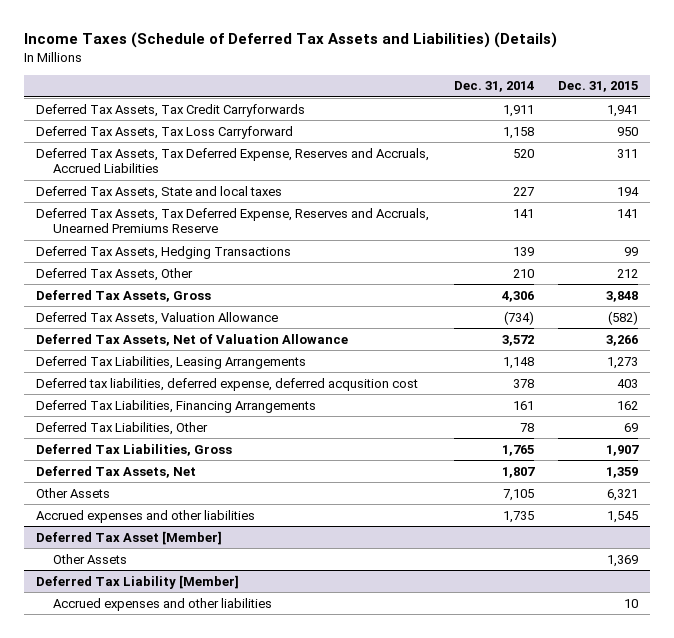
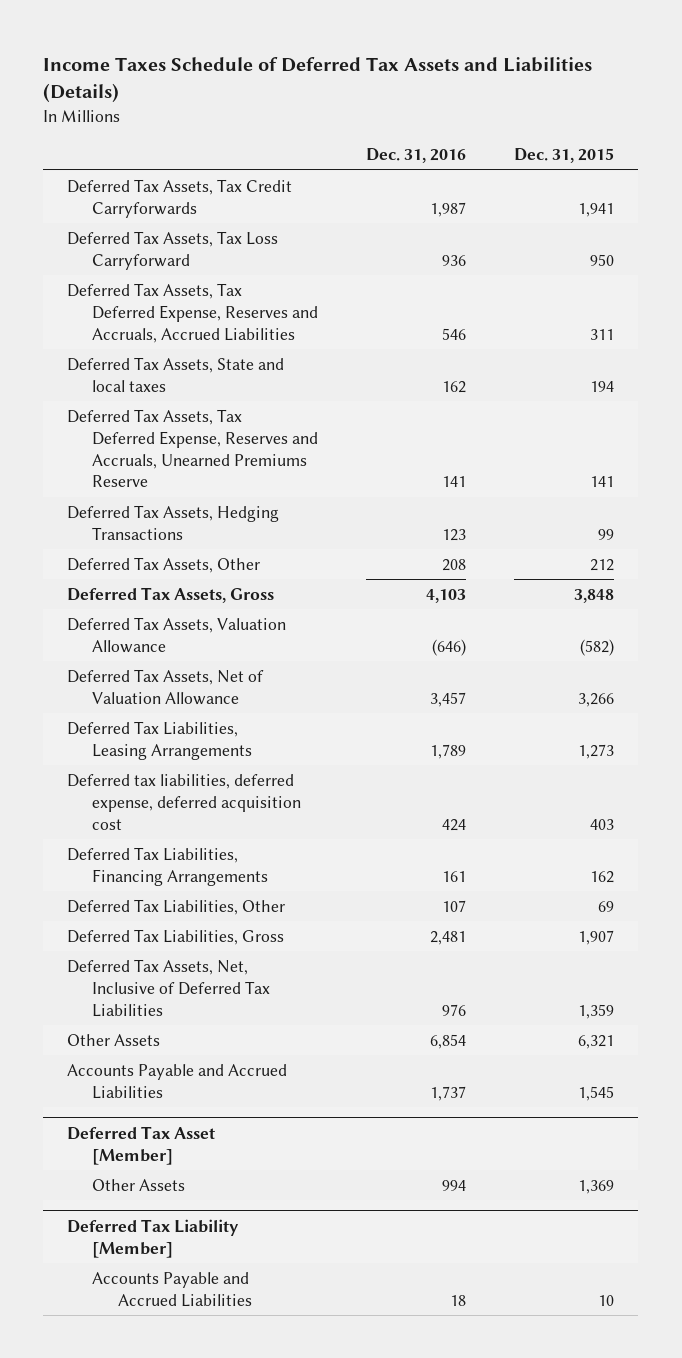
[23,31,557,48] Income Taxes (Schedule of Deferred Tax Assets and Liabilities) (Details) -> [43,56,593,104] Income Taxes Schedule of Deferred Tax Assets and Liabilities (Details)
[453,81,534,93] Dec. 31, 2014 -> none
none -> [366,148,467,164] Dec. 31, 2016
[36,377,419,391] Deferred tax liabilities, deferred expense, deferred acqusition cost -> [67,773,302,830] Deferred tax liabilities, deferred expense, deferred acquisition cost
[36,465,197,478] Deferred Tax Assets, Net -> [67,958,271,1017] Deferred Tax Assets, Net, Inclusive of Deferred Tax Liabilities
[36,509,256,523] Accrued expenses and other liabilities -> [67,1063,288,1099] Accounts Payable and Accrued Liabilities
[52,597,272,611] Accrued expenses and other liabilities -> [92,1271,252,1307] Accounts Payable and Accrued Liabilities

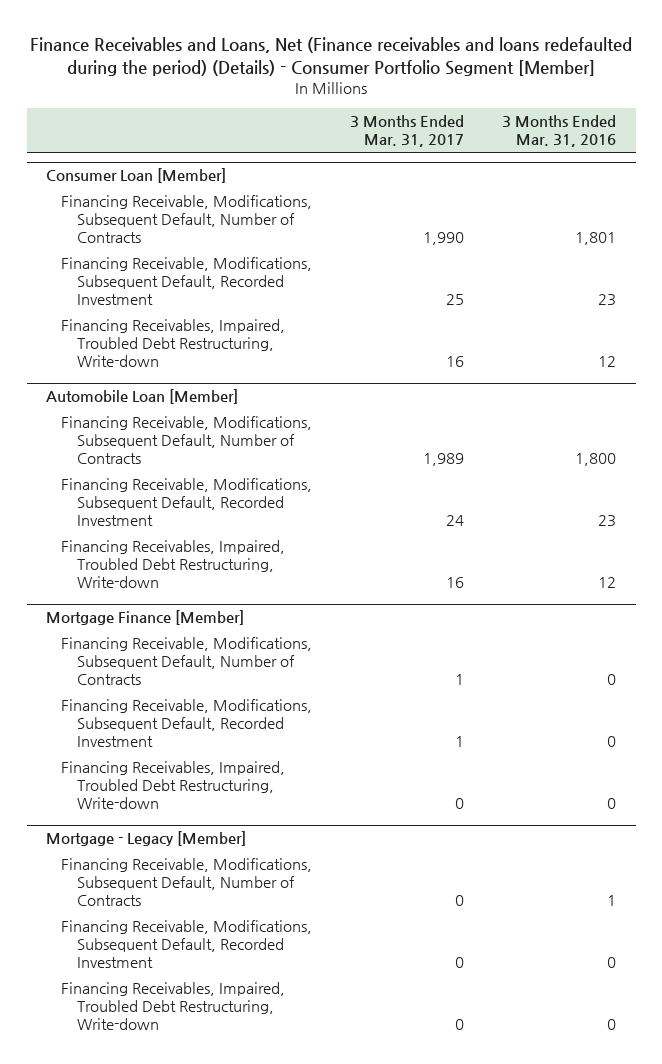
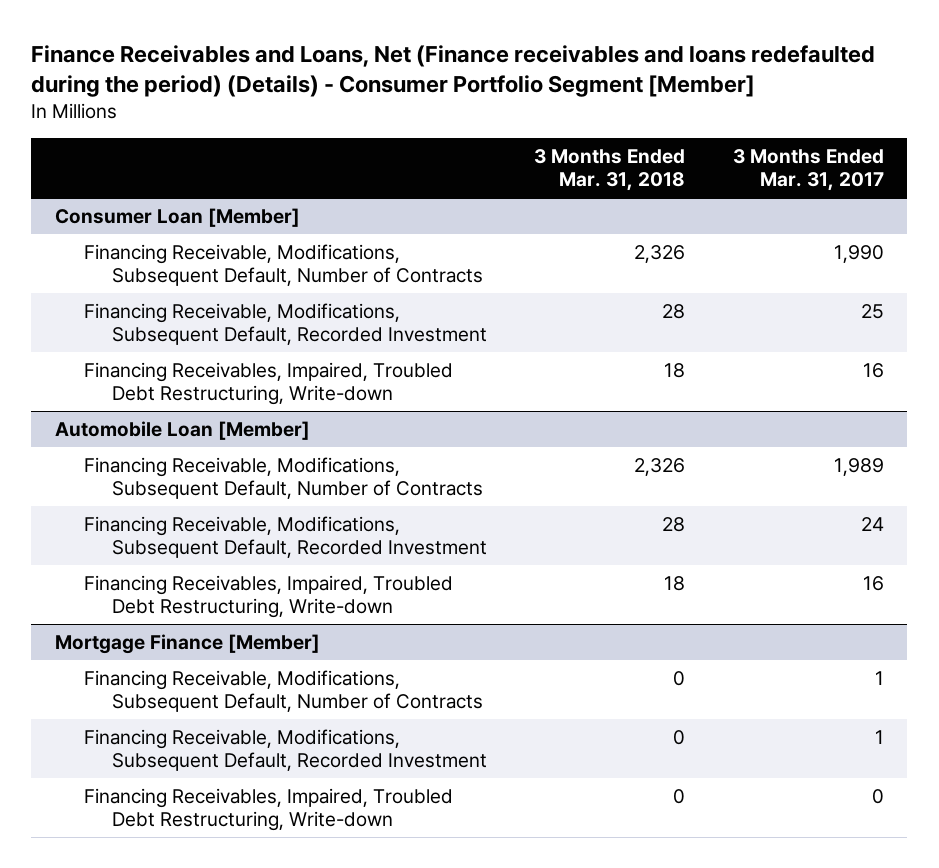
[502,115,617,148] 3 Months Ended Mar. 31, 2016 -> none
none -> [534,148,686,191] 3 Months Ended Mar. 31, 2018
[45,831,246,847] Mortgage - Legacy [Member] -> none
[61,858,313,907] Financing Receivable, Modifications, Subsequent Default, Number of Contracts -> none
[61,920,313,969] Financing Receivable, Modifications, Subsequent Default, Recorded Investment -> none
[61,982,286,1031] Financing Receivables, Impaired, Troubled Debt Restructuring, Write-down -> none

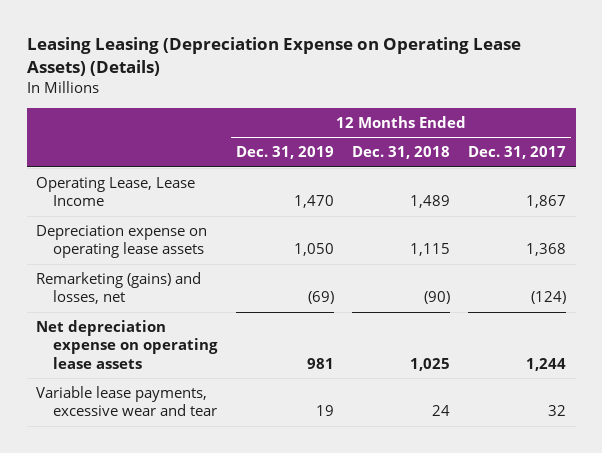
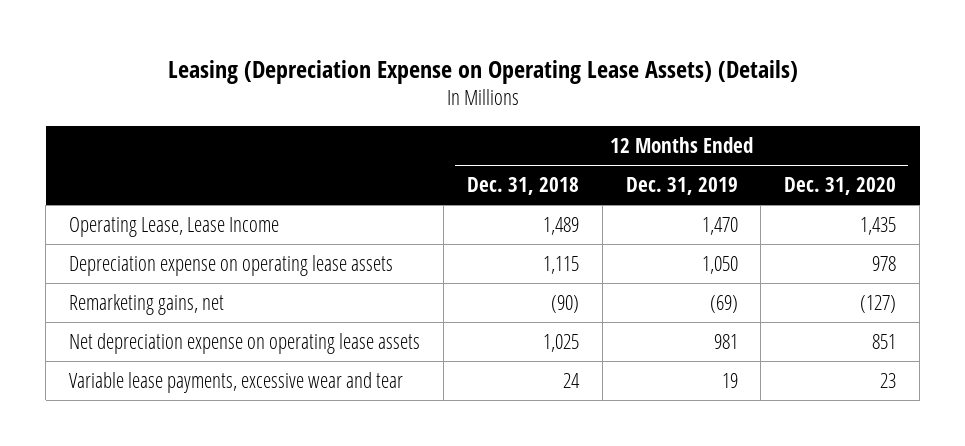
[26,37,521,77] Leasing Leasing (Depreciation Expense on Operating Lease Assets) (Details) -> [167,59,798,84] Leasing (Depreciation Expense on Operating Lease Assets) (Details)
[468,146,567,160] Dec. 31, 2017 -> none
none -> [784,177,897,196] Dec. 31, 2020
[36,271,202,305] Remarketing (gains) and losses, net -> [69,293,225,315] Remarketing gains, net

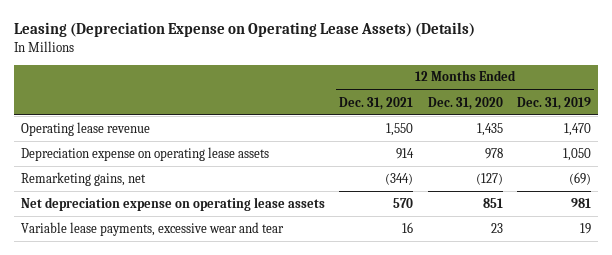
[466,177,579,196] Dec. 31, 2018 -> none
none -> [339,96,414,110] Dec. 31, 2021
[69,216,280,237] Operating Lease, Lease Income -> [21,121,151,136] Operating lease revenue

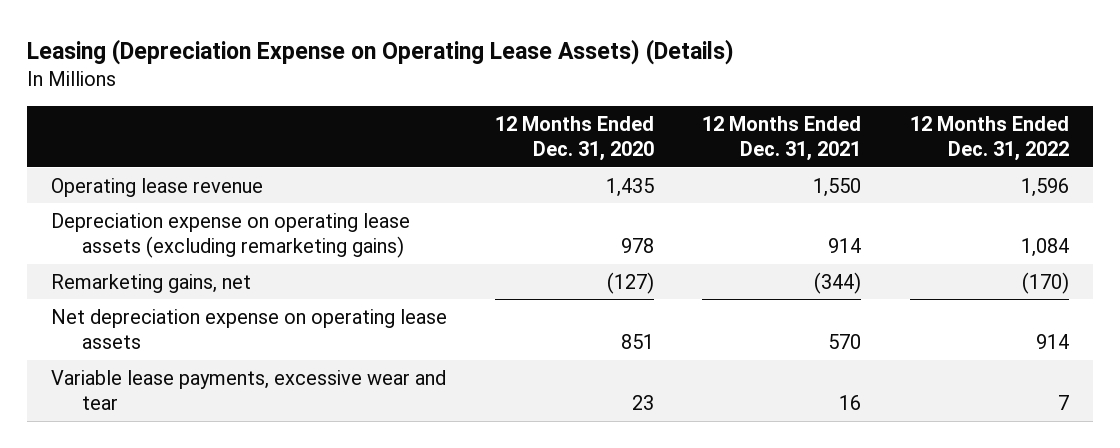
[516,96,591,110] Dec. 31, 2019 -> none
none -> [909,115,1069,162] 12 Months Ended Dec. 31, 2022
[21,146,270,161] Depreciation expense on operating lease assets -> [51,212,411,259] Depreciation expense on operating lease assets (excluding remarketing gains)

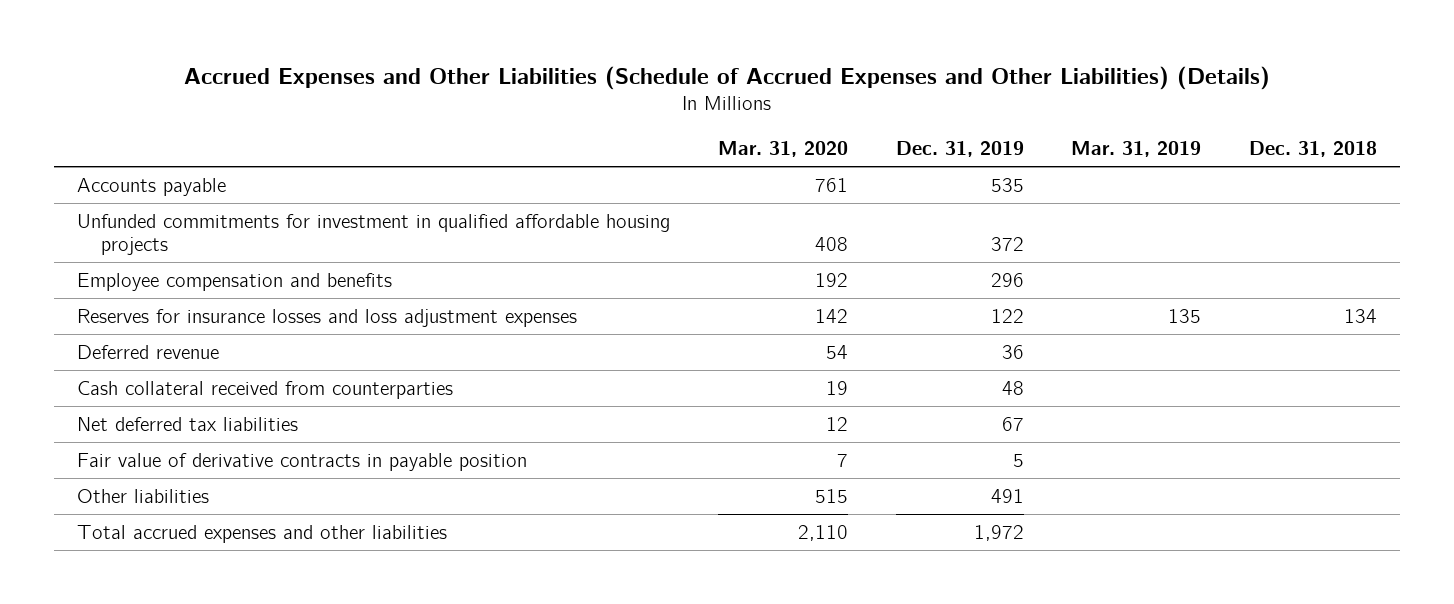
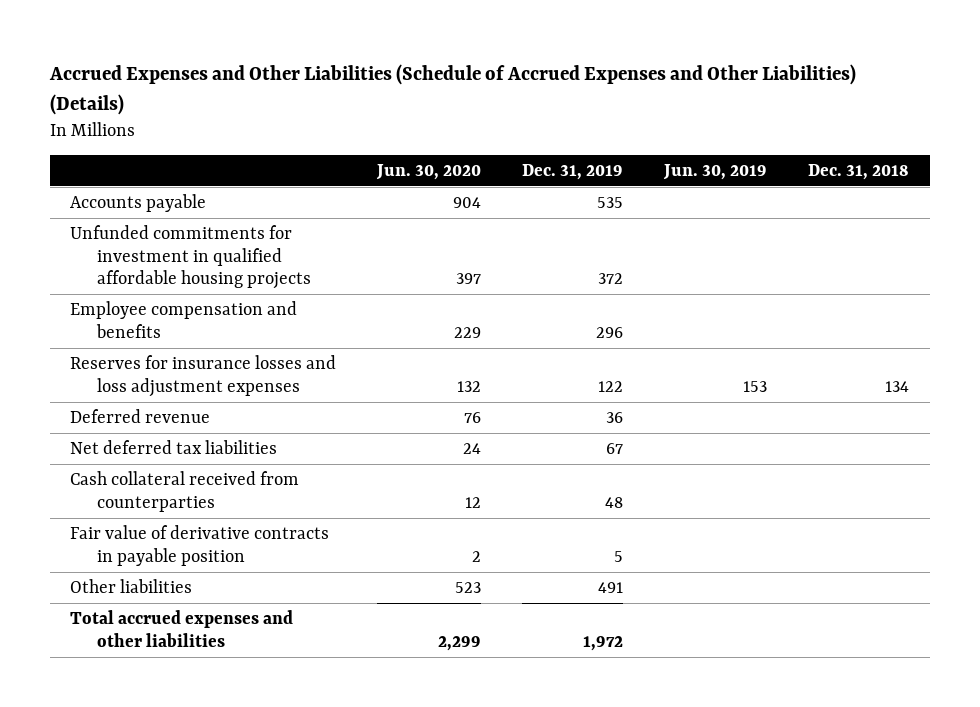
[717,141,848,158] Mar. 31, 2020 -> none
[1071,141,1202,158] Mar. 31, 2019 -> none
none -> [376,163,482,180] Jun. 30, 2020
none -> [663,163,768,180] Jun. 30, 2019
[77,380,454,399] Cash collateral received from counterparties -> [70,471,300,512] Cash collateral received from counterparties

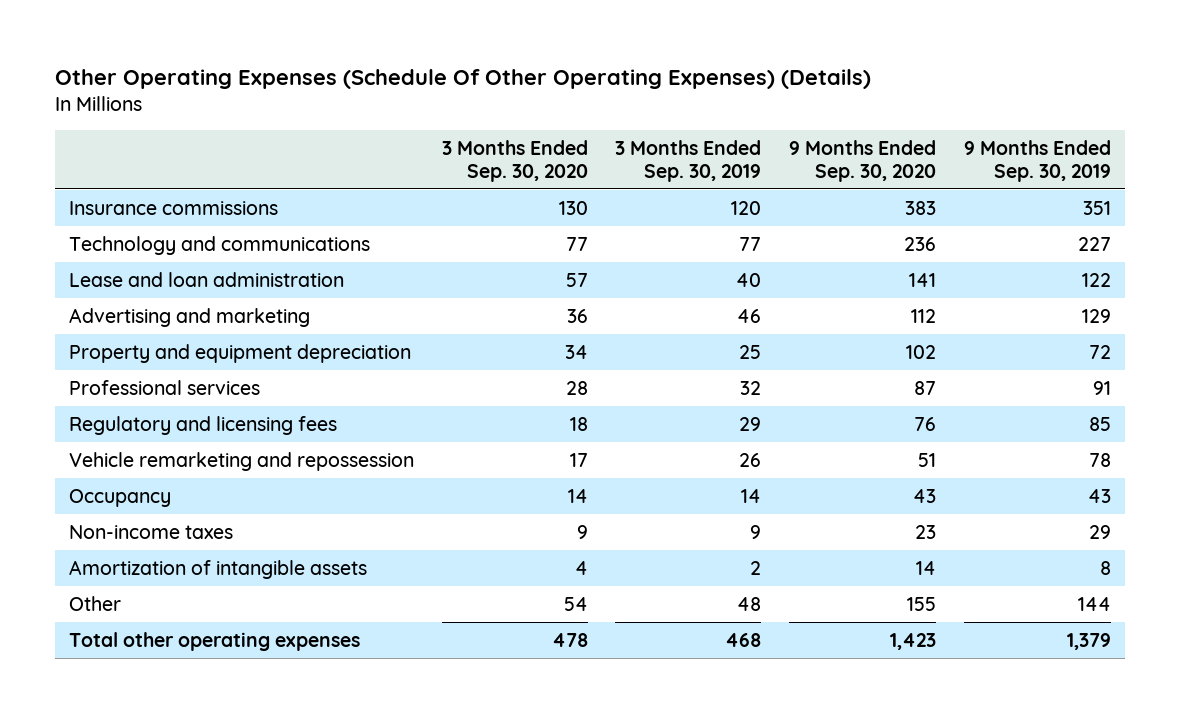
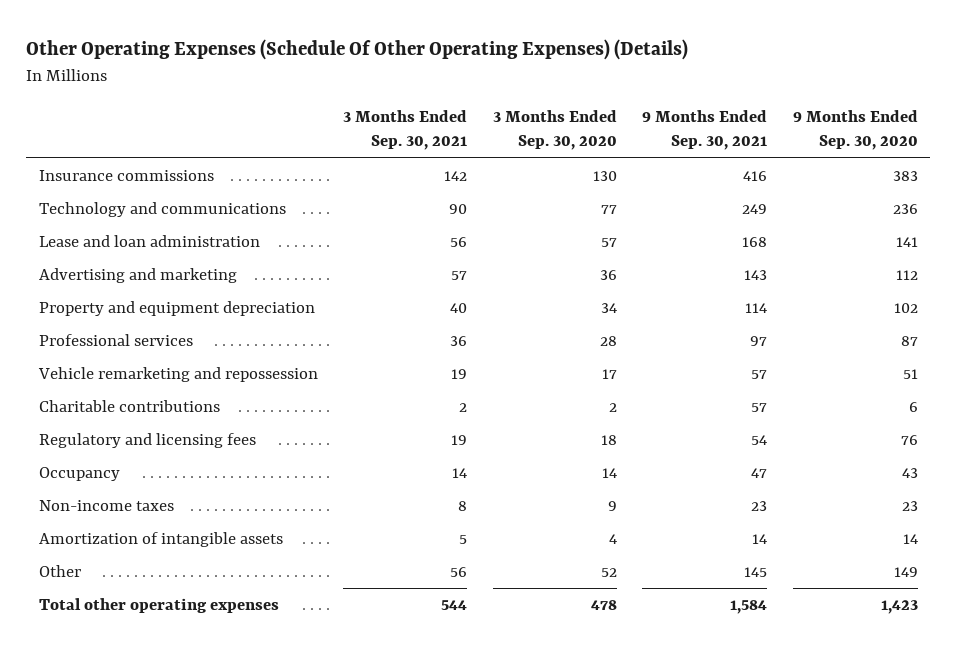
[615,140,762,182] 3 Months Ended Sep. 30, 2019 -> none
[963,140,1111,182] 9 Months Ended Sep. 30, 2019 -> none
none -> [343,110,468,151] 3 Months Ended Sep. 30, 2021
none -> [642,110,768,151] 9 Months Ended Sep. 30, 2021
none -> [38,400,220,413] Charitable contributions
[68,415,337,435] Regulatory and licensing fees -> [38,433,256,449] Regulatory and licensing fees
[563,596,588,611] 54 -> [600,568,617,578] 52
[907,596,937,611] 155 -> [893,567,918,578] 149

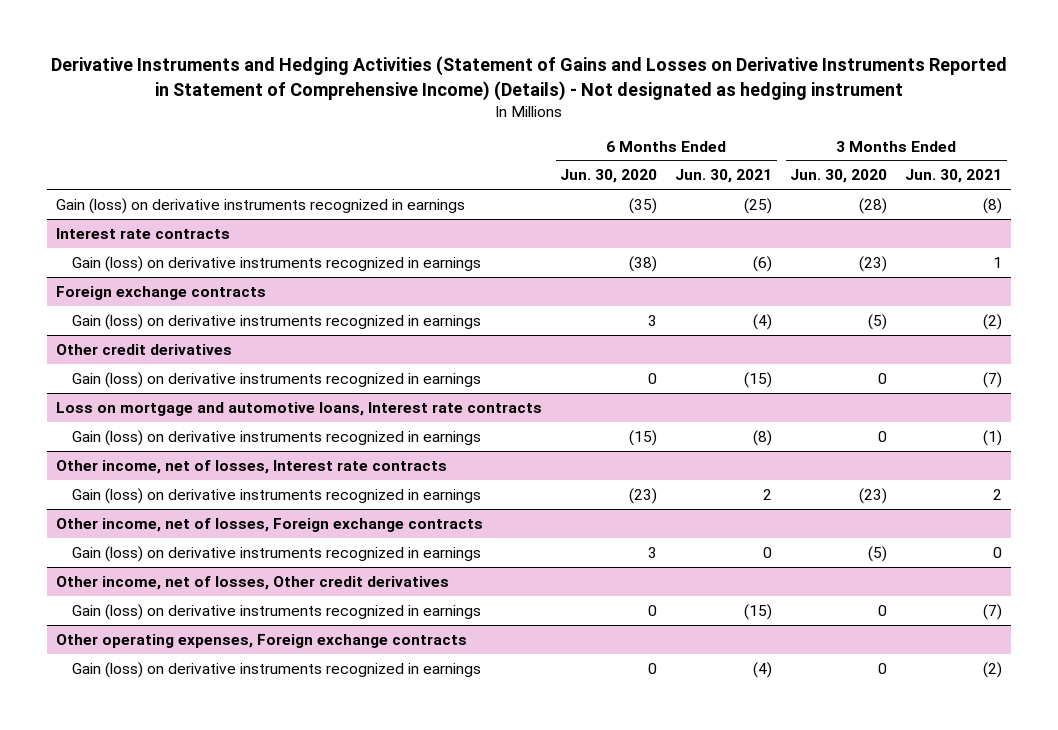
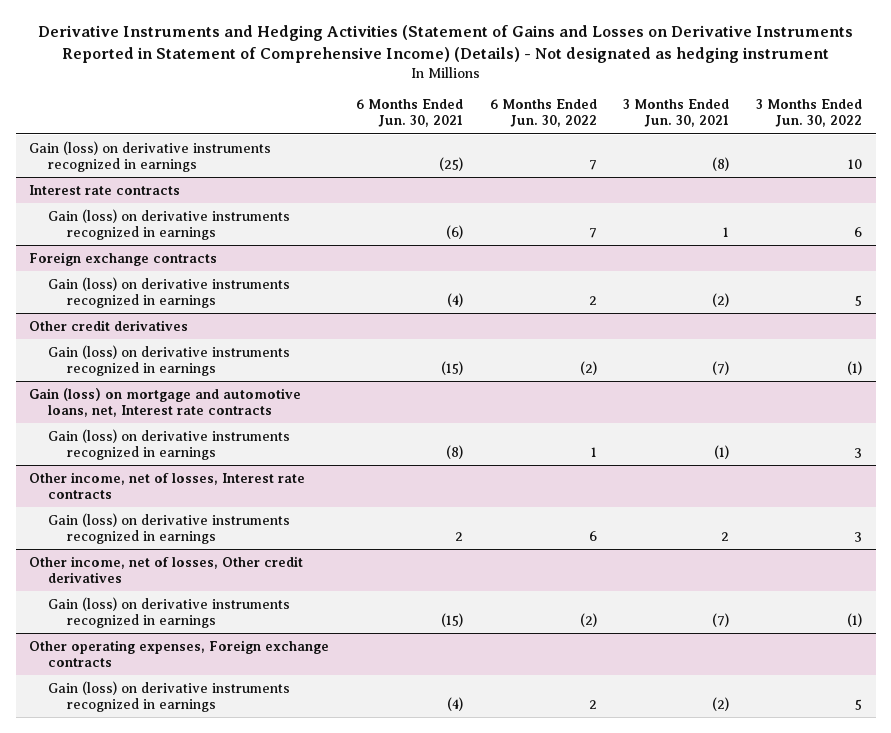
[560,169,658,184] Jun. 30, 2020 -> none
[790,169,888,184] Jun. 30, 2020 -> none
none -> [489,99,597,128] 6 Months Ended Jun. 30, 2022
none -> [756,99,863,128] 3 Months Ended Jun. 30, 2022
[56,401,543,416] Loss on mortgage and automotive loans, Interest rate contracts -> [29,387,302,417] Gain (loss) on mortgage and automotive loans, net, Interest rate contracts
[56,517,484,532] Other income, net of losses, Foreign exchange contracts -> none
[71,545,481,562] Gain (loss) on derivative instruments recognized in earnings -> none

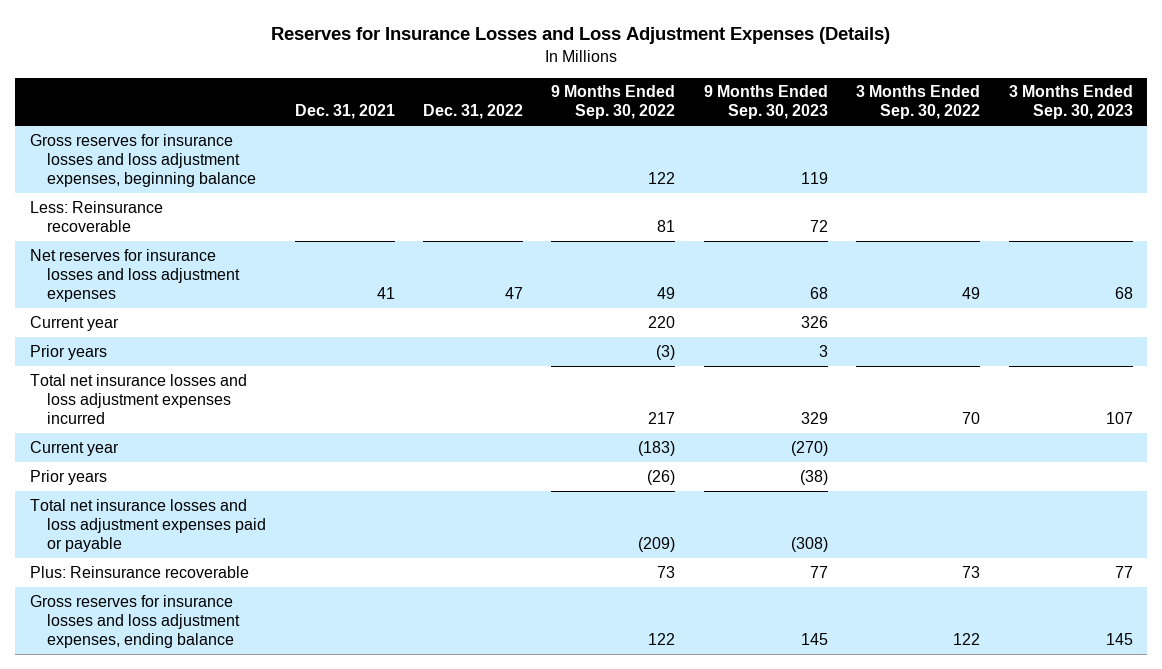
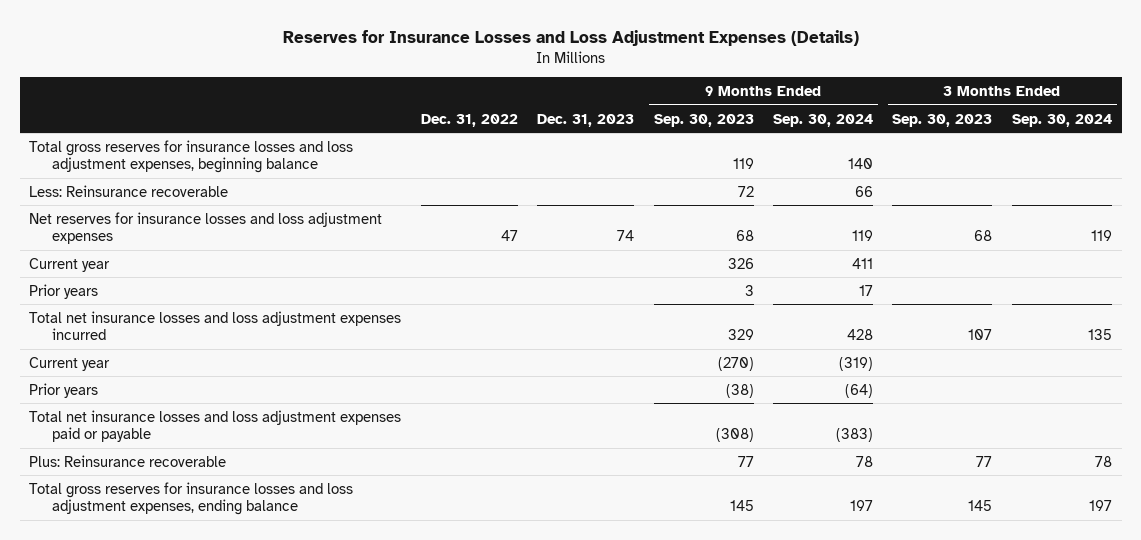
[294,104,395,120] Dec. 31, 2021 -> none
[551,85,676,120] 9 Months Ended Sep. 30, 2022 -> none
[856,85,981,120] 3 Months Ended Sep. 30, 2022 -> none
none -> [537,113,635,127] Dec. 31, 2023
none -> [773,113,874,127] Sep. 30, 2024
none -> [1011,113,1112,127] Sep. 30, 2024
[29,133,257,187] Gross reserves for insurance losses and loss adjustment expenses, beginning balance -> [29,139,354,173] Total gross reserves for insurance losses and loss adjustment expenses, beginning balance
[29,594,241,648] Gross reserves for insurance losses and loss adjustment expenses, ending balance -> [29,481,354,515] Total gross reserves for insurance losses and loss adjustment expenses, ending balance

